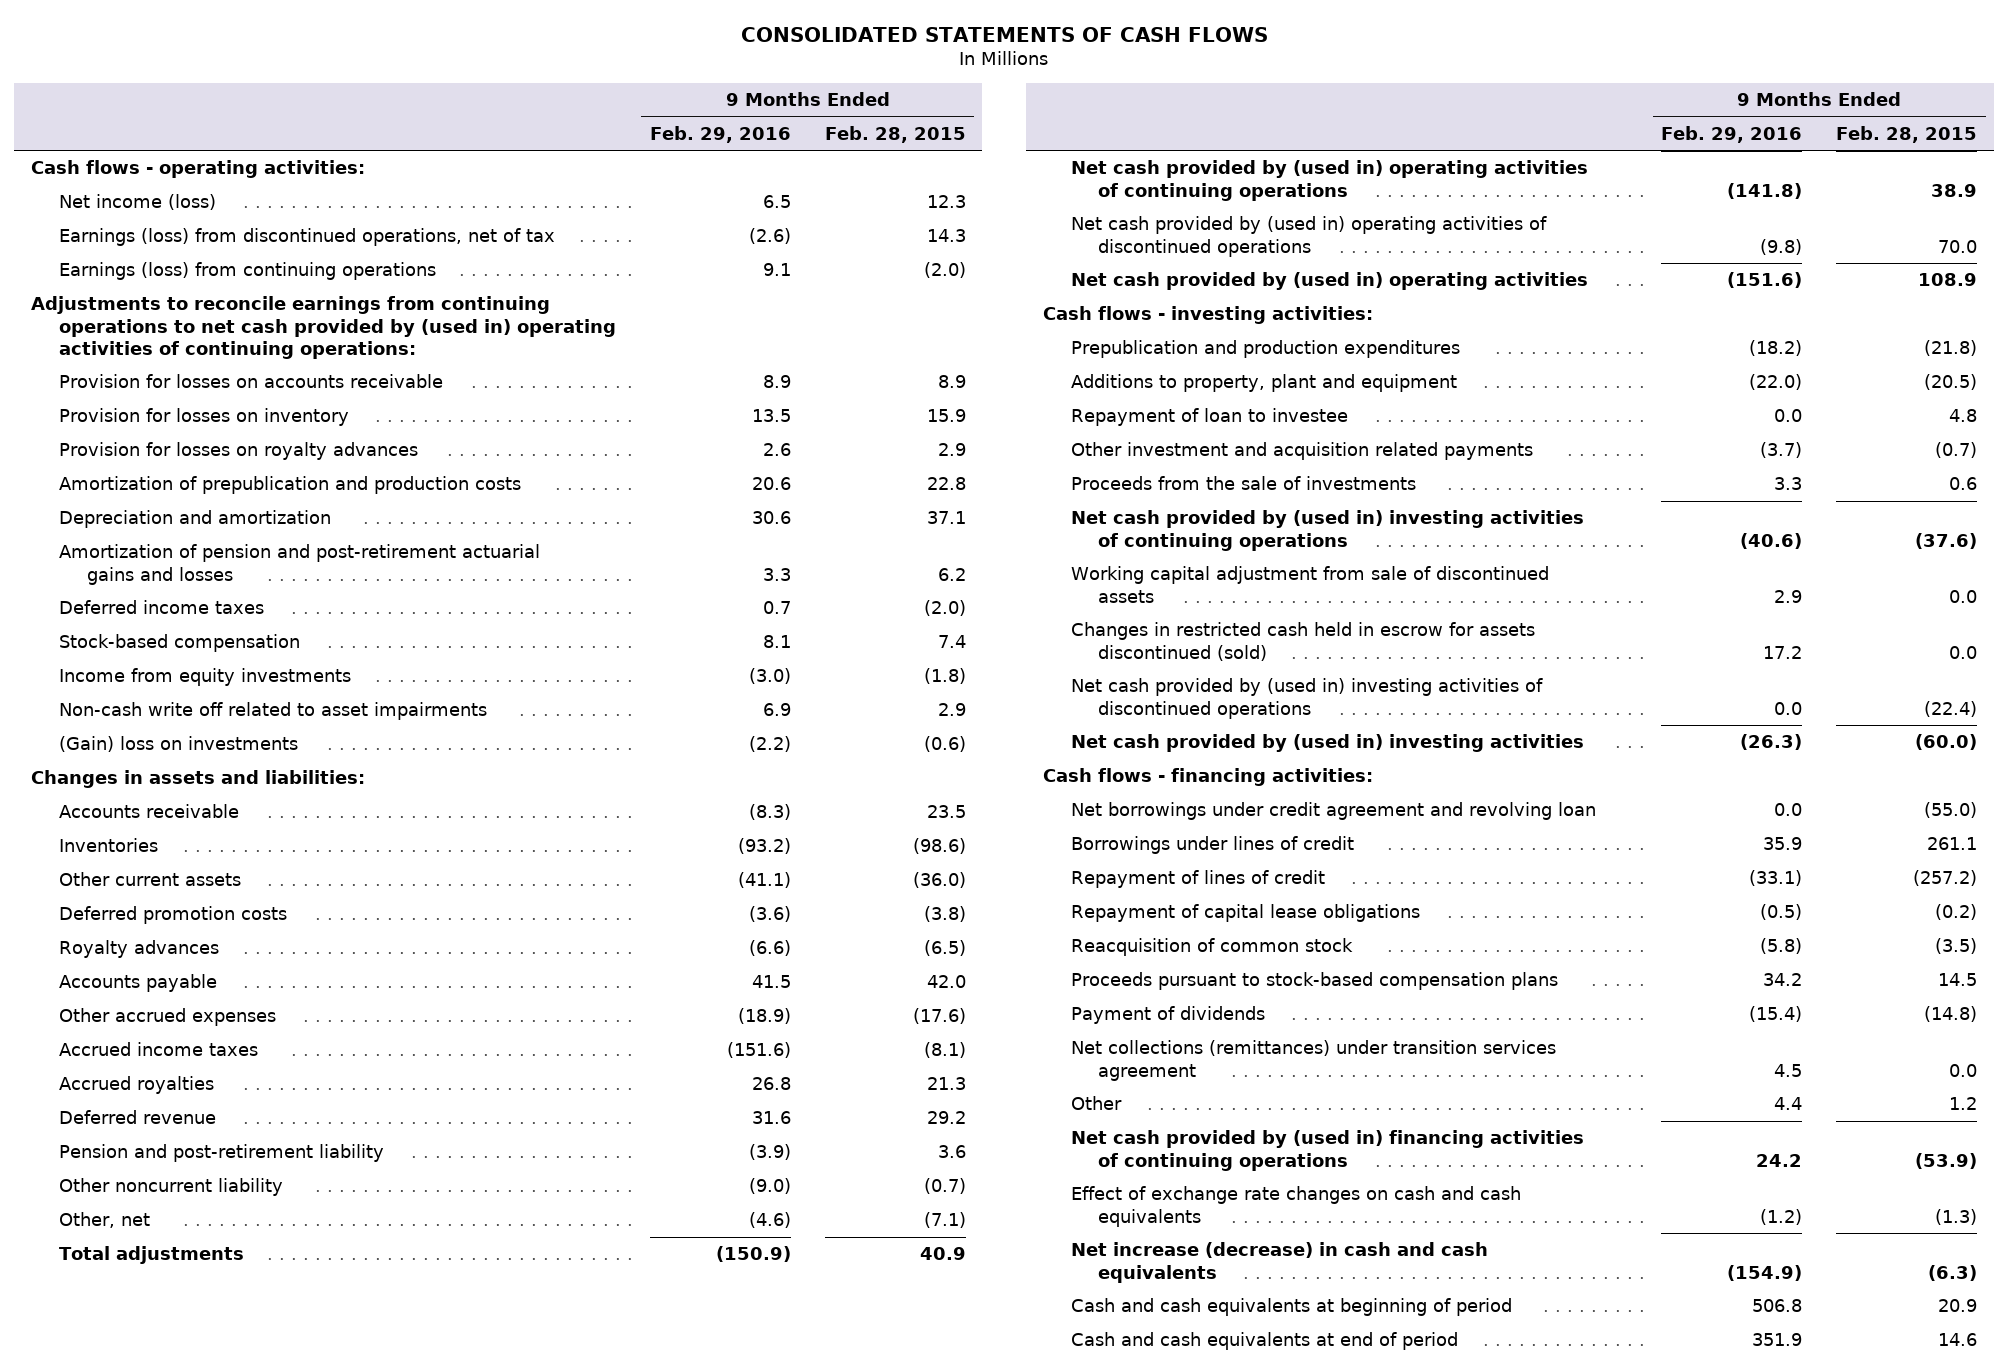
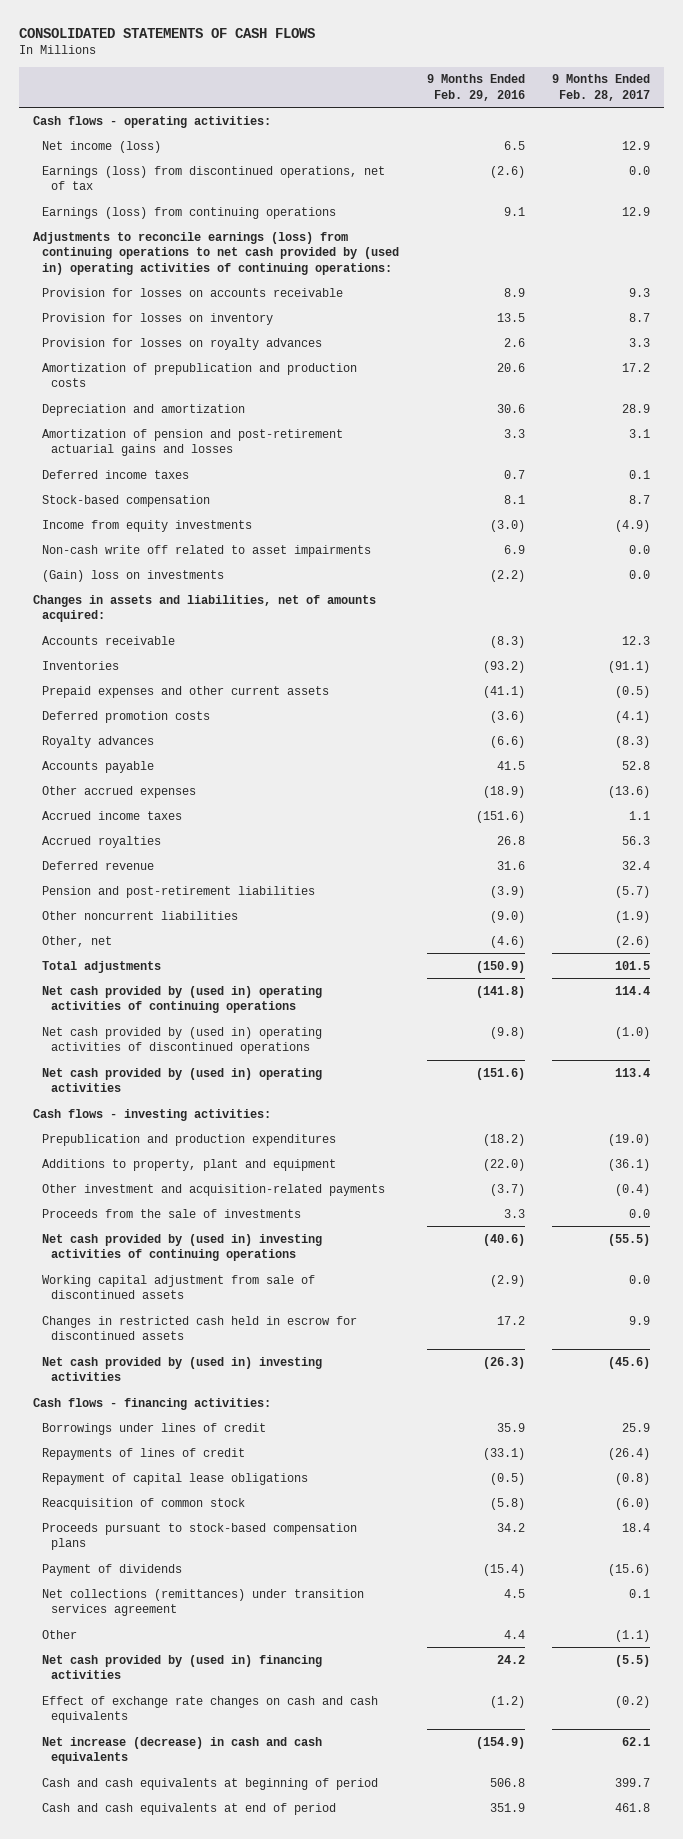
[824,125,966,143] Feb. 28, 2015 -> none
none -> [552,74,651,101] 9 Months Ended Feb. 28, 2017
[31,296,617,359] Adjustments to reconcile earnings from continuing operations to net cash provided by (used in) operating activities of continuing operations: -> [32,231,400,275] Adjustments to reconcile earnings (loss) from continuing operations to net cash provided by (used in) operating activities of continuing operations:
[31,770,366,789] Changes in assets and liabilities: -> [32,594,376,623] Changes in assets and liabilities, net of amounts acquired:
[59,872,242,887] Other current assets -> [42,685,330,698] Prepaid expenses and other current assets
[59,1144,385,1163] Pension and post-retirement liability -> [42,885,316,898] Pension and post-retirement liabilities
[59,1178,284,1197] Other noncurrent liability -> [42,910,239,920] Other noncurrent liabilities
[1070,408,1348,427] Repayment of loan to investee -> none
[1070,442,1533,461] Other investment and acquisition related payments -> [42,1183,386,1196] Other investment and acquisition-related payments
[1070,678,1543,719] Net cash provided by (used in) investing activities of discontinued operations -> none
[1774,589,1803,603] 2.9 -> [489,1274,525,1287] (2.9)
[1070,622,1535,661] Changes in restricted cash held in escrow for assets discontinued (sold) -> [42,1315,358,1341] Changes in restricted cash held in escrow for discontinued assets
[1070,802,1596,821] Net borrowings under credit agreement and revolving loan -> none
[1070,870,1325,889] Repayment of lines of credit -> [42,1447,246,1460] Repayments of lines of credit
[1070,1130,1584,1171] Net cash provided by (used in) financing activities of continuing operations -> [42,1654,323,1680] Net cash provided by (used in) financing activities

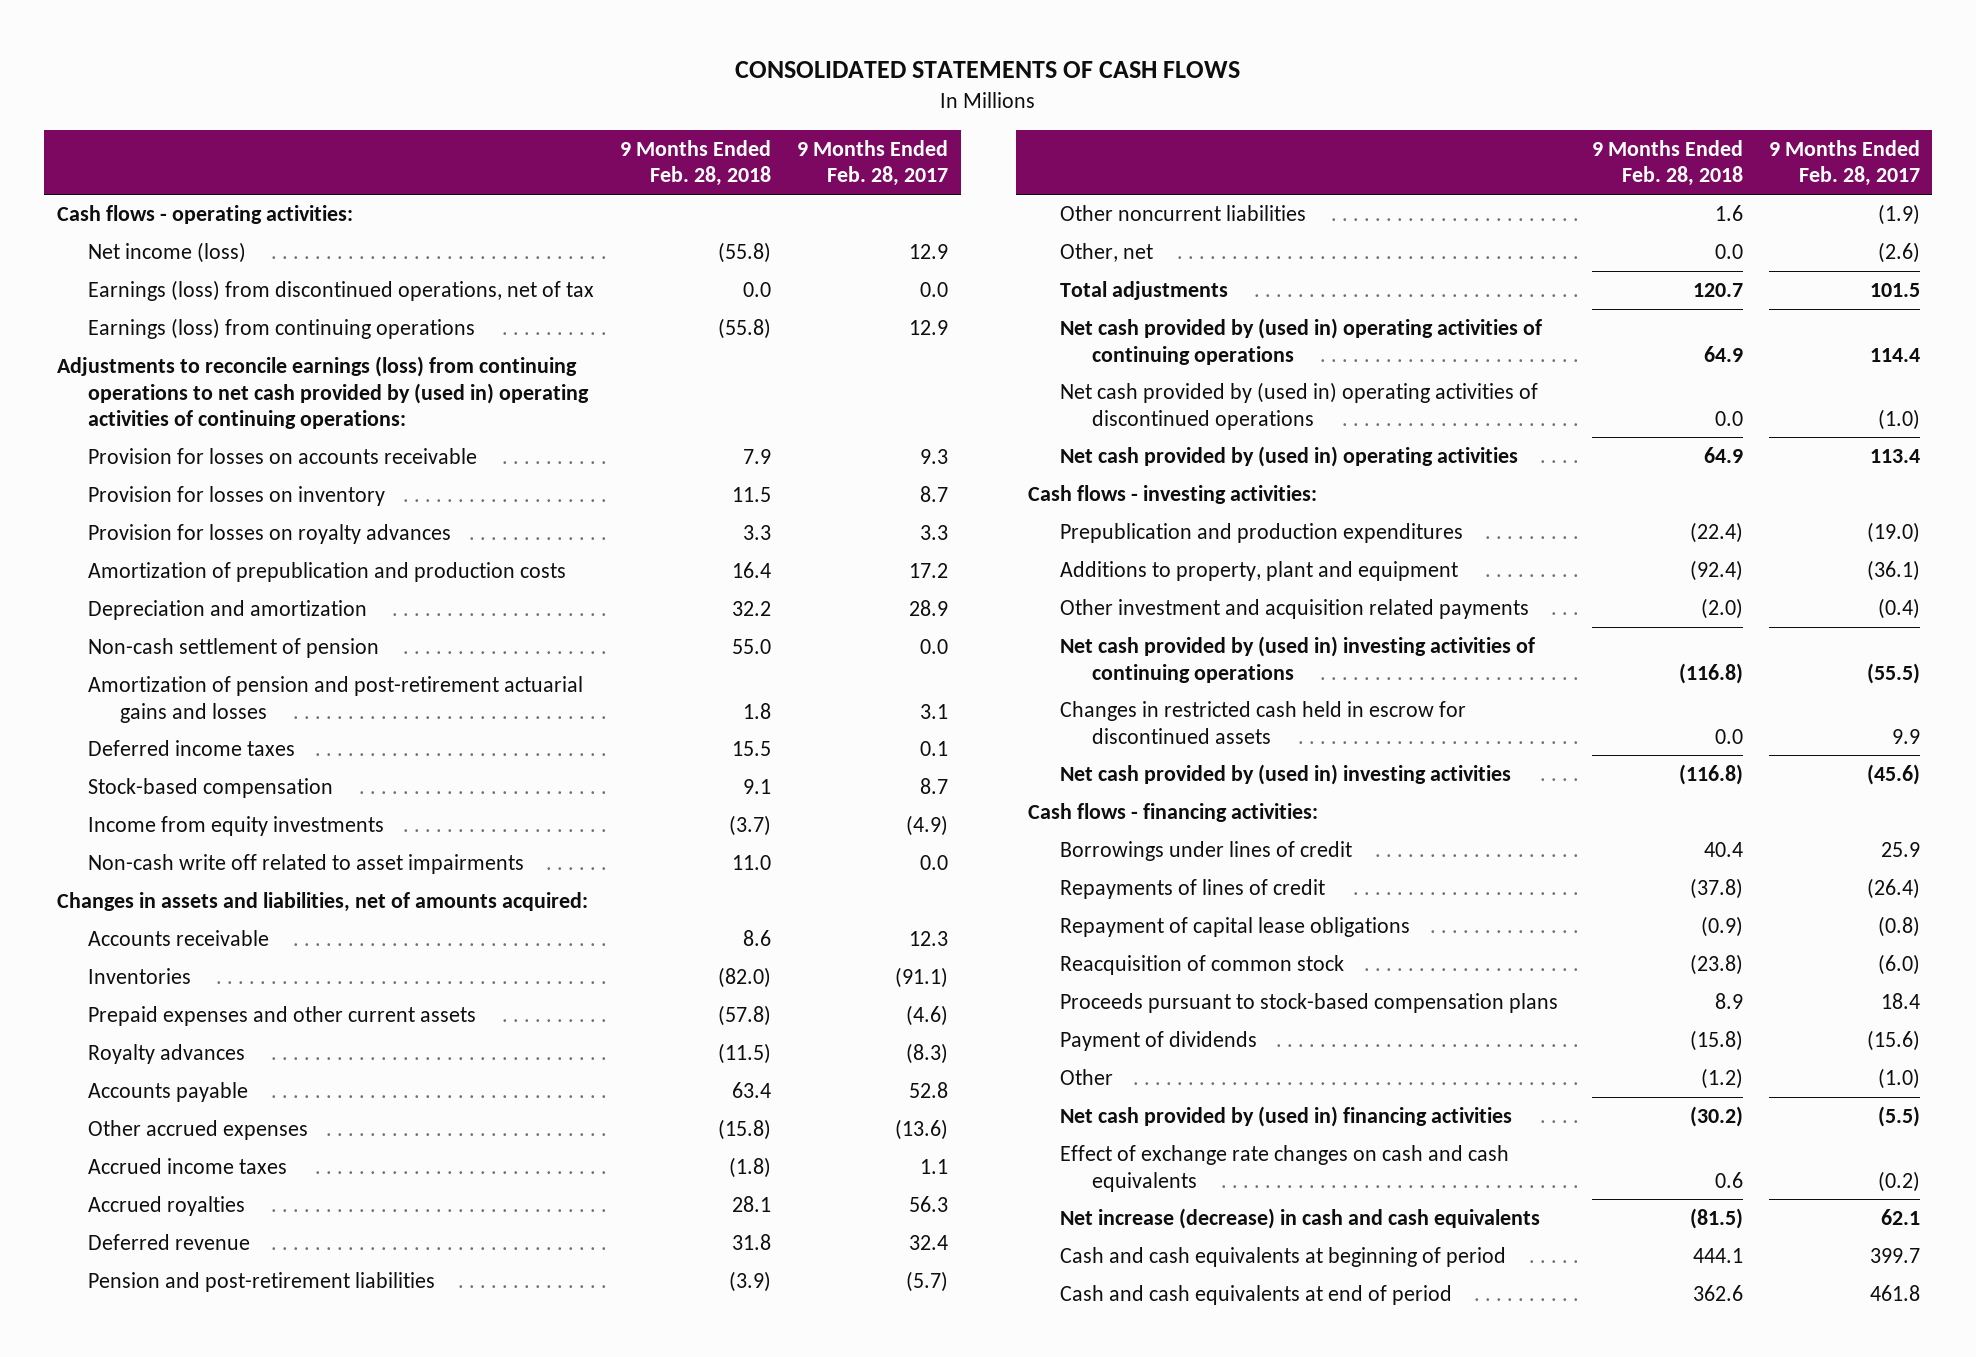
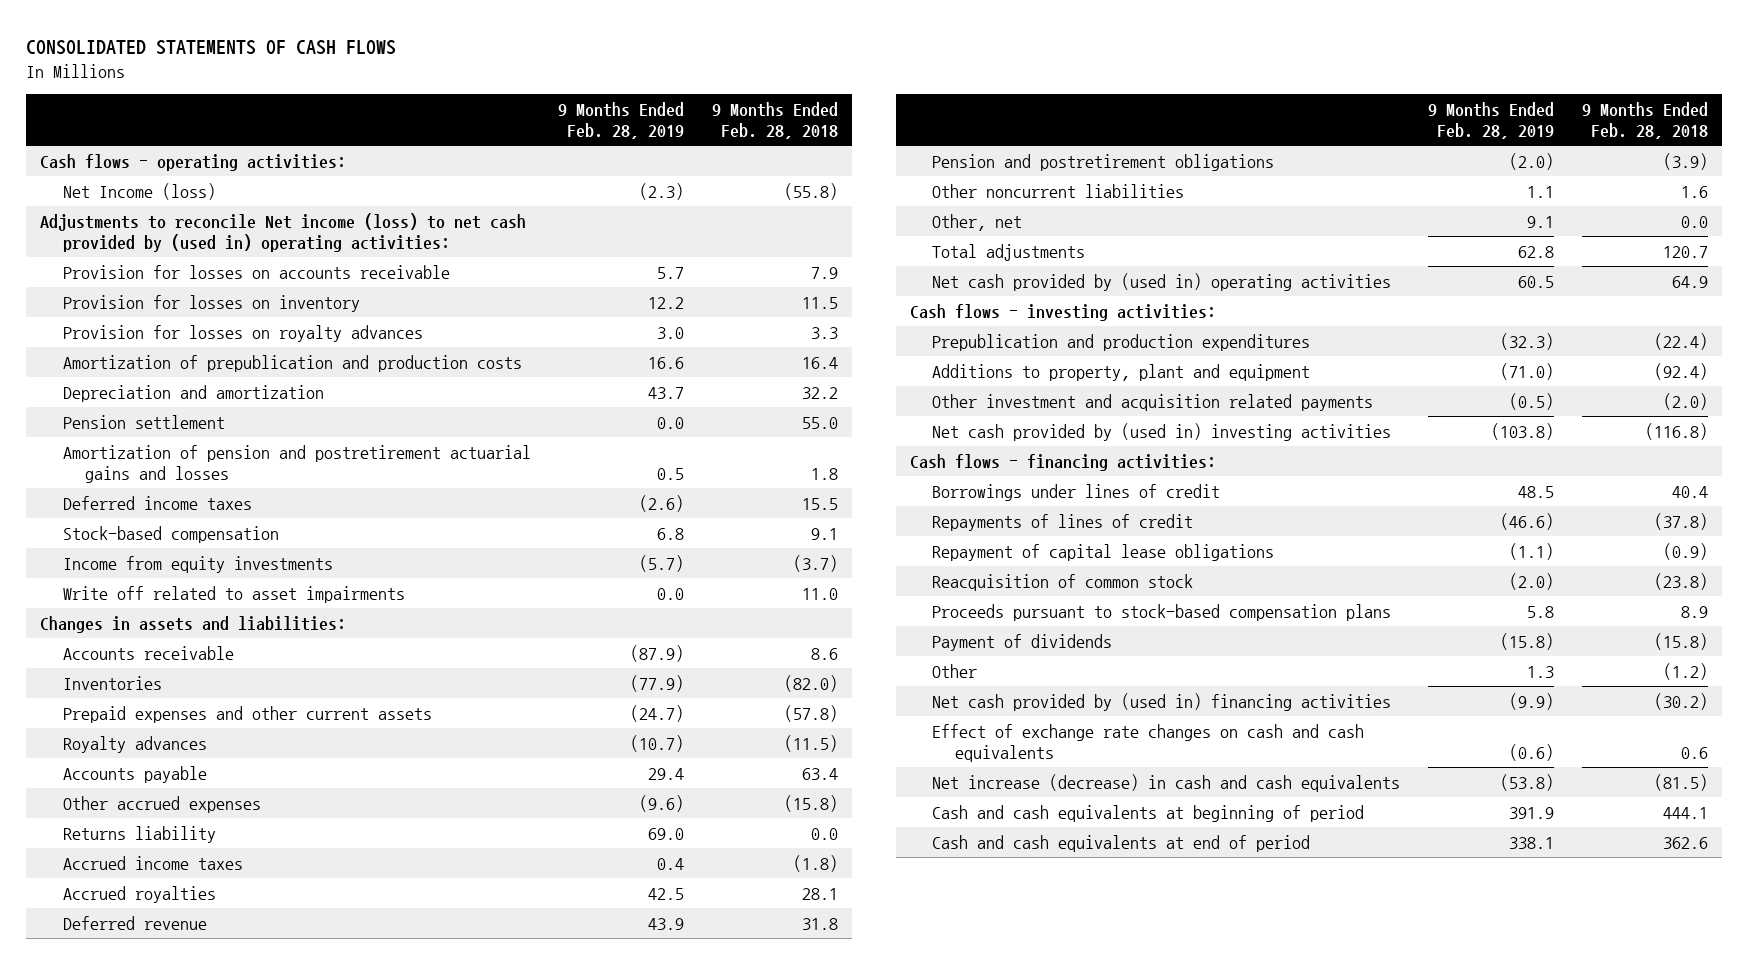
[796,139,948,187] 9 Months Ended Feb. 28, 2017 -> none
none -> [558,101,685,139] 9 Months Ended Feb. 28, 2019
[88,280,595,302] Earnings (loss) from discontinued operations, net of tax -> none
[88,318,476,340] Earnings (loss) from continuing operations -> none
[88,242,247,264] Net income (loss) -> [62,182,216,200] Net Income (loss)
[56,356,590,430] Adjustments to reconcile earnings (loss) from continuing operations to net cash provided by (used in) operating activities of continuing operations: -> [40,212,527,252] Adjustments to reconcile Net income (loss) to net cash provided by (used in) operating activities:
[88,638,380,659] Non-cash settlement of pension -> [62,414,225,429] Pension settlement
[88,676,584,723] Amortization of pension and post-retirement actuarial gains and losses -> [62,444,531,483] Amortization of pension and postretirement actuarial gains and losses
[88,854,525,875] Non-cash write off related to asset impairments -> [62,585,405,603] Write off related to asset impairments
[56,892,588,913] Changes in assets and liabilities, net of amounts acquired: -> [40,615,347,633] Changes in assets and liabilities:
none -> [62,825,216,843] Returns liability
[88,1272,436,1293] Pension and post-retirement liabilities -> [932,153,1275,171] Pension and postretirement obligations
[1060,318,1543,365] Net cash provided by (used in) operating activities of continuing operations -> none
[1060,382,1539,430] Net cash provided by (used in) operating activities of discontinued operations -> none
[1060,636,1536,683] Net cash provided by (used in) investing activities of continuing operations -> none
[1060,701,1467,744] Changes in restricted cash held in escrow for discontinued assets -> none

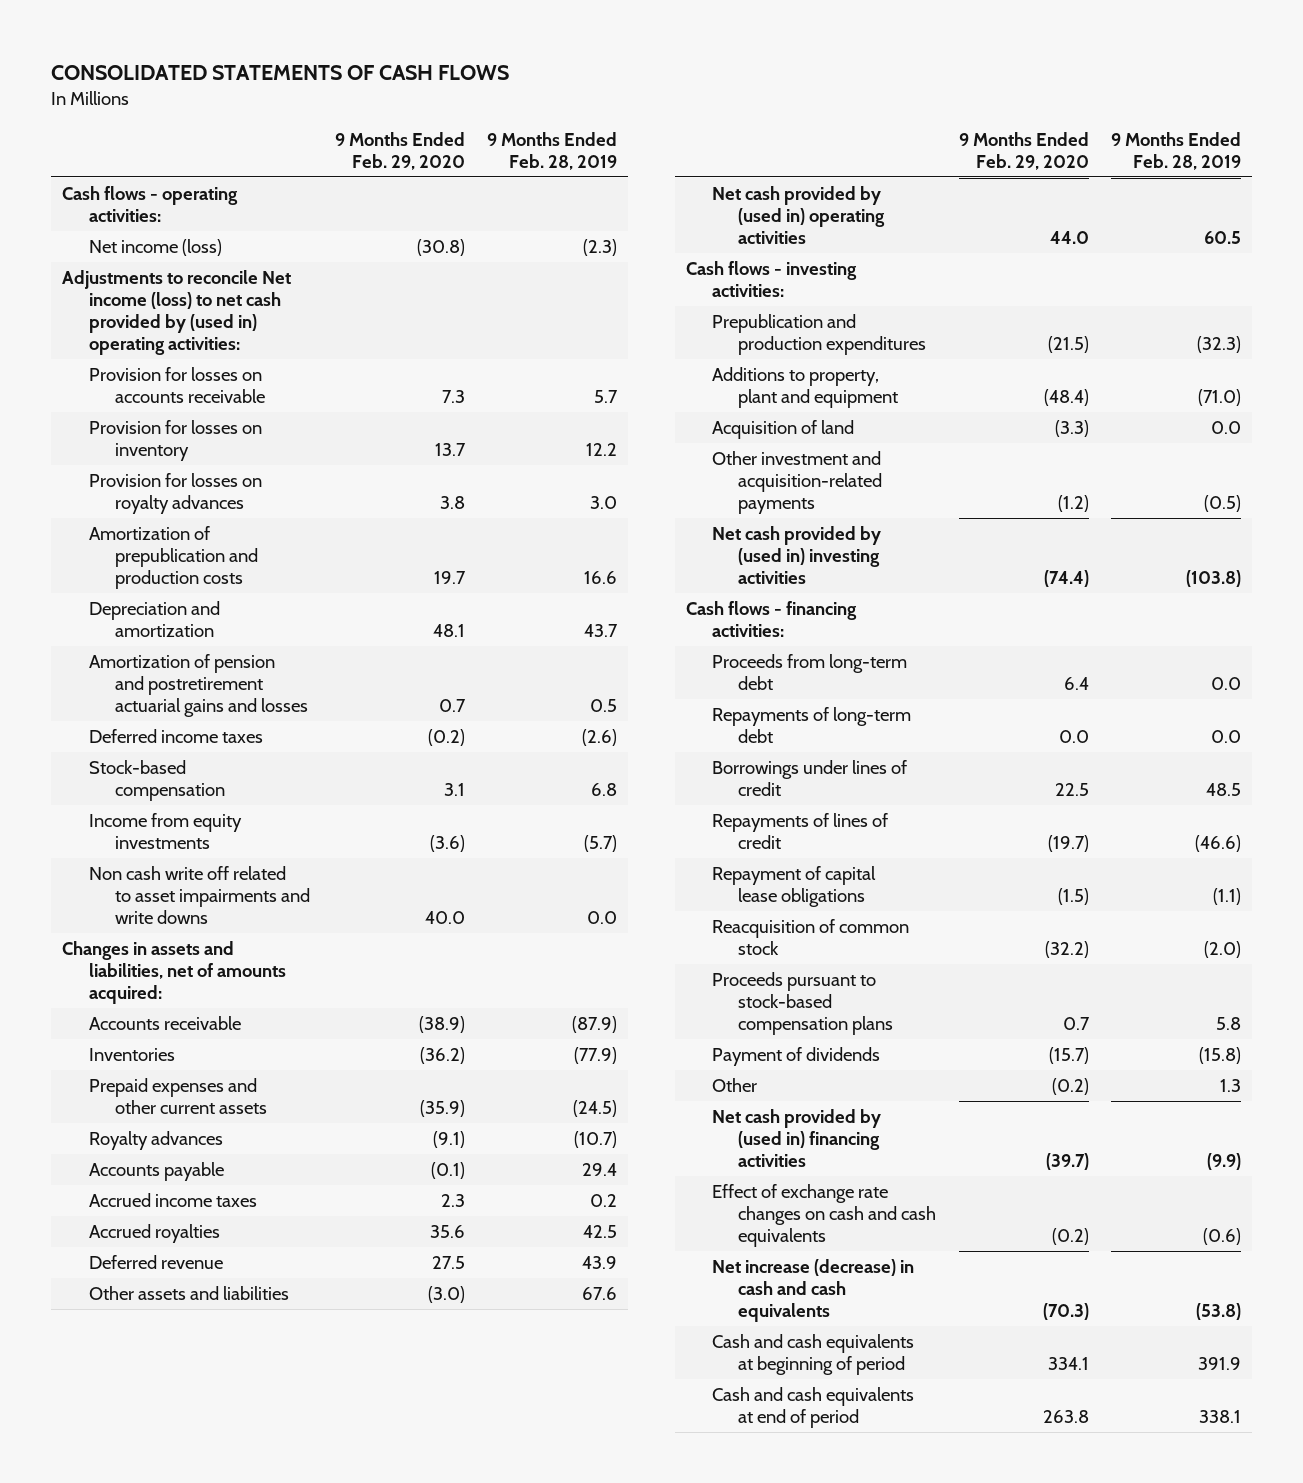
[712,101,839,139] 9 Months Ended Feb. 28, 2018 -> none
none -> [334,131,465,170] 9 Months Ended Feb. 29, 2020
[62,182,216,200] Net Income (loss) -> [88,239,222,257] Net income (loss)
[62,414,225,429] Pension settlement -> none
[62,585,405,603] Write off related to asset impairments -> [88,866,310,924] Non cash write off related to asset impairments and write downs
[40,615,347,633] Changes in assets and liabilities: -> [62,941,286,1004] Changes in assets and liabilities, net of amounts acquired:
[630,704,685,722] (24.7) -> [573,1099,618,1117] (24.5)
[62,795,261,813] Other accrued expenses -> none
[62,825,216,843] Returns liability -> none
[657,857,685,870] 0.4 -> [590,1194,618,1208] 0.2
[932,153,1275,171] Pension and postretirement obligations -> none
[932,183,1185,198] Other noncurrent liabilities -> none
[932,213,1023,231] Other, net -> none
[932,243,1086,261] Total adjustments -> none
none -> [88,1286,289,1301] Other assets and liabilities
none -> [712,420,855,440] Acquisition of land
[932,393,1374,411] Other investment and acquisition related payments -> [712,451,883,514] Other investment and acquisition-related payments
none -> [712,654,908,690] Proceeds from long-term debt
none -> [712,707,912,743] Repayments of long-term debt

